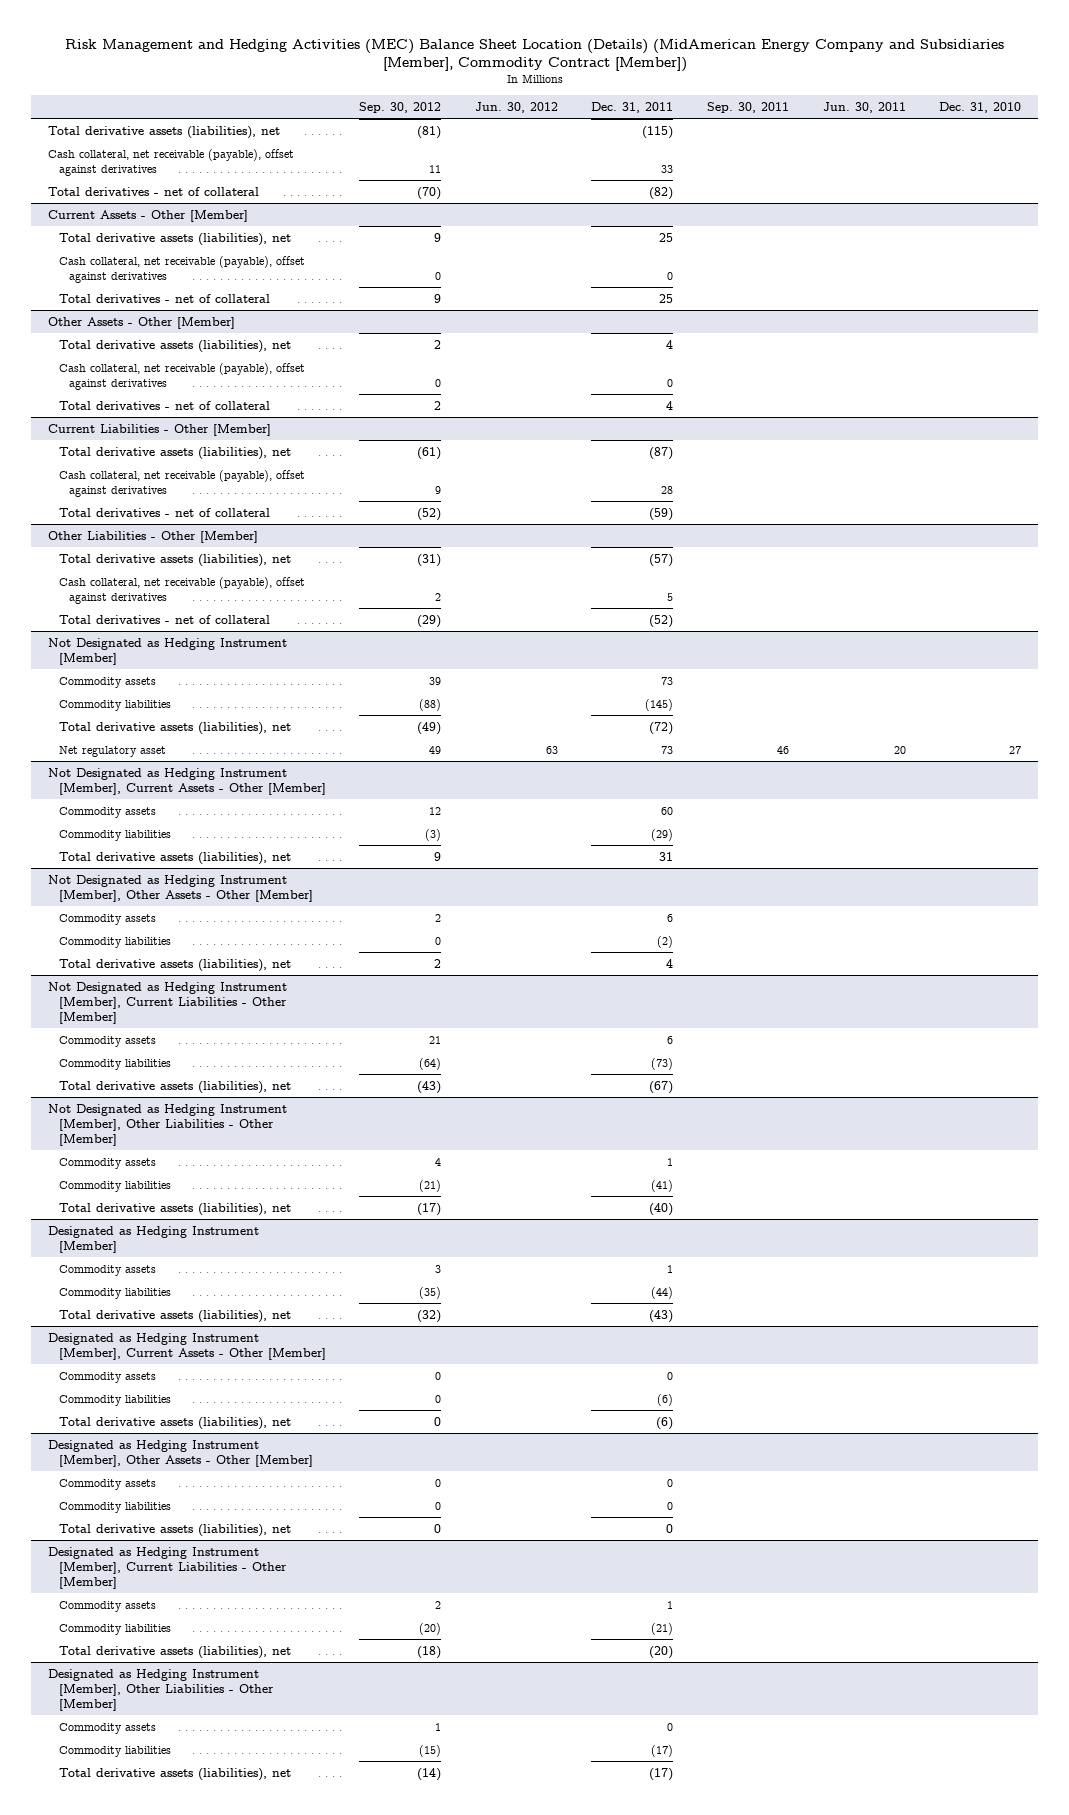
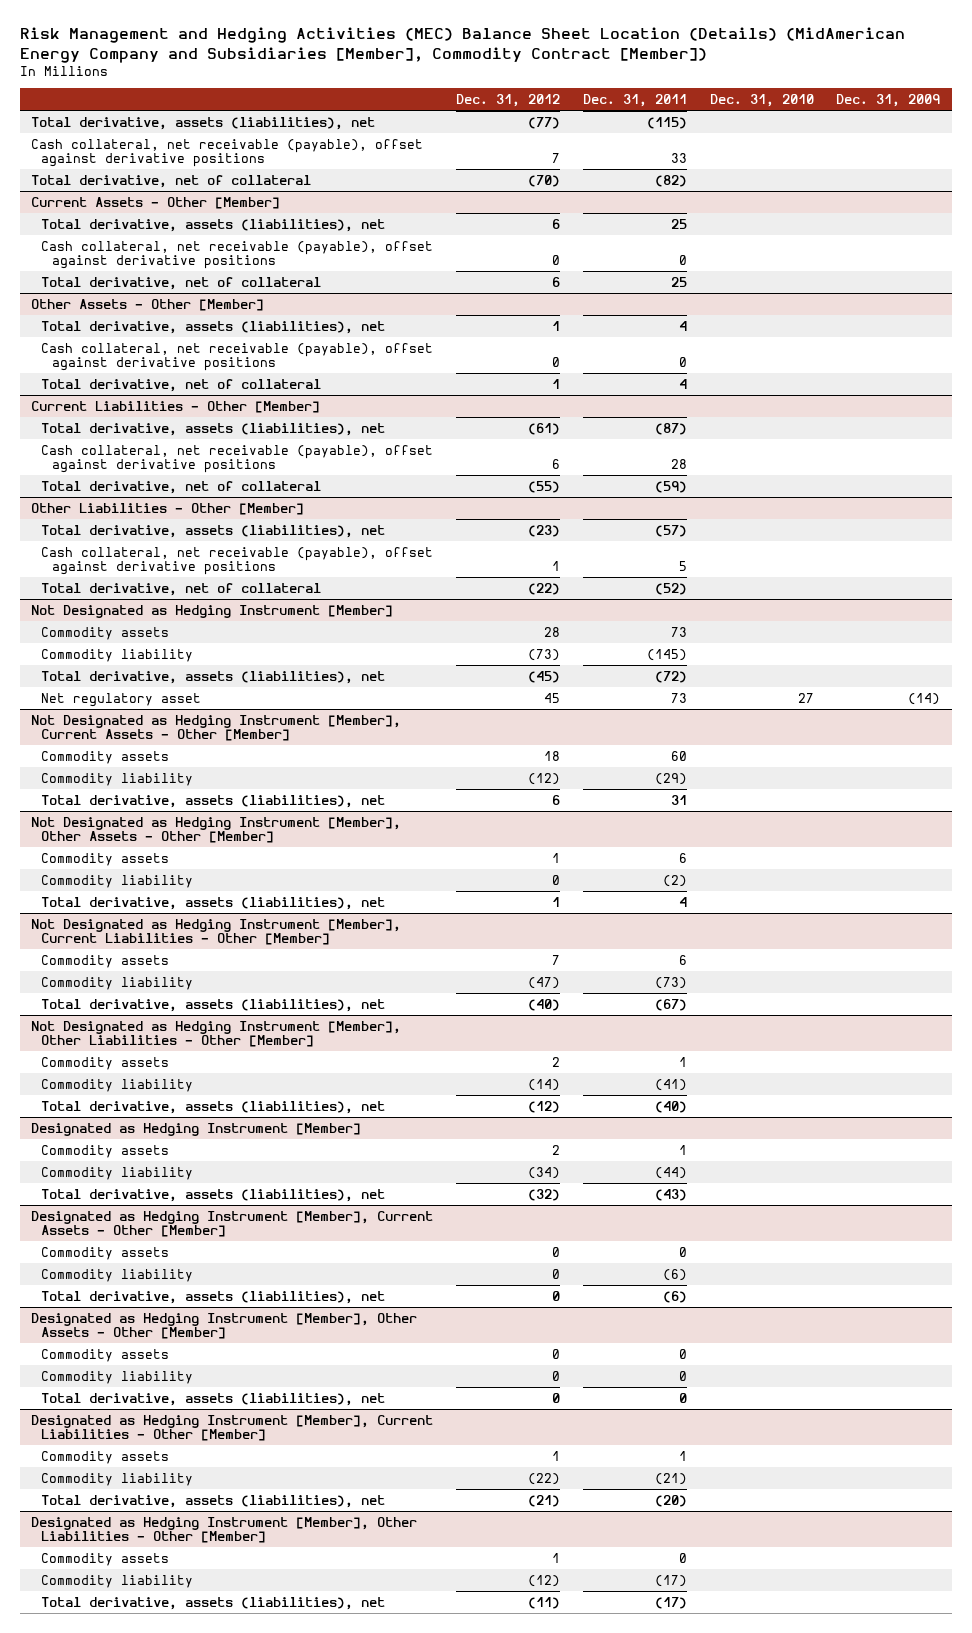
[359,101,442,113] Sep. 30, 2012 -> none
[474,101,558,113] Jun. 30, 2012 -> none
[707,101,790,113] Sep. 30, 2011 -> none
[822,101,906,113] Jun. 30, 2011 -> none
none -> [456,94,561,108] Dec. 31, 2012
none -> [836,94,941,108] Dec. 31, 2009
[47,125,280,139] Total derivative assets (liabilities), net -> [31,116,376,130] Total derivative, assets (liabilities), net
[47,148,294,176] Cash collateral, net receivable (payable), offset against derivatives -> [31,138,424,168] Cash collateral, net receivable (payable), offset against derivative positions
[47,186,259,196] Total derivatives - net of collateral -> [31,174,312,188] Total derivative, net of collateral
[58,232,291,246] Total derivative assets (liabilities), net -> [41,218,386,232] Total derivative, assets (liabilities), net
[58,255,305,283] Cash collateral, net receivable (payable), offset against derivatives -> [41,240,434,270] Cash collateral, net receivable (payable), offset against derivative positions
[58,293,270,303] Total derivatives - net of collateral -> [41,276,322,290] Total derivative, net of collateral
[58,339,291,353] Total derivative assets (liabilities), net -> [41,320,386,334] Total derivative, assets (liabilities), net
[58,362,305,390] Cash collateral, net receivable (payable), offset against derivatives -> [41,342,434,372] Cash collateral, net receivable (payable), offset against derivative positions
[58,400,270,410] Total derivatives - net of collateral -> [41,378,322,392] Total derivative, net of collateral
[58,446,291,460] Total derivative assets (liabilities), net -> [41,422,386,436] Total derivative, assets (liabilities), net
[58,469,305,497] Cash collateral, net receivable (payable), offset against derivatives -> [41,444,434,474] Cash collateral, net receivable (payable), offset against derivative positions
[58,507,270,517] Total derivatives - net of collateral -> [41,480,322,494] Total derivative, net of collateral
[58,553,291,567] Total derivative assets (liabilities), net -> [41,524,386,538] Total derivative, assets (liabilities), net
[58,576,305,604] Cash collateral, net receivable (payable), offset against derivatives -> [41,546,434,576] Cash collateral, net receivable (payable), offset against derivative positions
[58,614,270,624] Total derivatives - net of collateral -> [41,582,322,596] Total derivative, net of collateral
[58,699,171,711] Commodity liabilities -> [41,648,194,662] Commodity liability
[58,721,291,735] Total derivative assets (liabilities), net -> [41,670,386,684] Total derivative, assets (liabilities), net
[58,829,171,841] Commodity liabilities -> [41,772,194,786] Commodity liability
[58,851,291,865] Total derivative assets (liabilities), net -> [41,794,386,808] Total derivative, assets (liabilities), net
[58,936,171,948] Commodity liabilities -> [41,874,194,888] Commodity liability
[58,958,291,972] Total derivative assets (liabilities), net -> [41,896,386,910] Total derivative, assets (liabilities), net
[58,1058,171,1070] Commodity liabilities -> [41,976,194,990] Commodity liability
[58,1080,291,1094] Total derivative assets (liabilities), net -> [41,998,386,1012] Total derivative, assets (liabilities), net
[58,1180,171,1192] Commodity liabilities -> [41,1078,194,1092] Commodity liability
[58,1202,291,1216] Total derivative assets (liabilities), net -> [41,1100,386,1114] Total derivative, assets (liabilities), net
[58,1287,171,1299] Commodity liabilities -> [41,1166,194,1180] Commodity liability
[58,1309,291,1323] Total derivative assets (liabilities), net -> [41,1188,386,1202] Total derivative, assets (liabilities), net
[58,1394,171,1406] Commodity liabilities -> [41,1268,194,1282] Commodity liability
[58,1416,291,1430] Total derivative assets (liabilities), net -> [41,1290,386,1304] Total derivative, assets (liabilities), net
[58,1501,171,1513] Commodity liabilities -> [41,1370,194,1384] Commodity liability
[58,1523,291,1537] Total derivative assets (liabilities), net -> [41,1392,386,1406] Total derivative, assets (liabilities), net
[58,1623,171,1635] Commodity liabilities -> [41,1472,194,1486] Commodity liability
[58,1645,291,1659] Total derivative assets (liabilities), net -> [41,1494,386,1508] Total derivative, assets (liabilities), net
[58,1745,171,1757] Commodity liabilities -> [41,1574,194,1588] Commodity liability
[58,1767,291,1781] Total derivative assets (liabilities), net -> [41,1596,386,1610] Total derivative, assets (liabilities), net

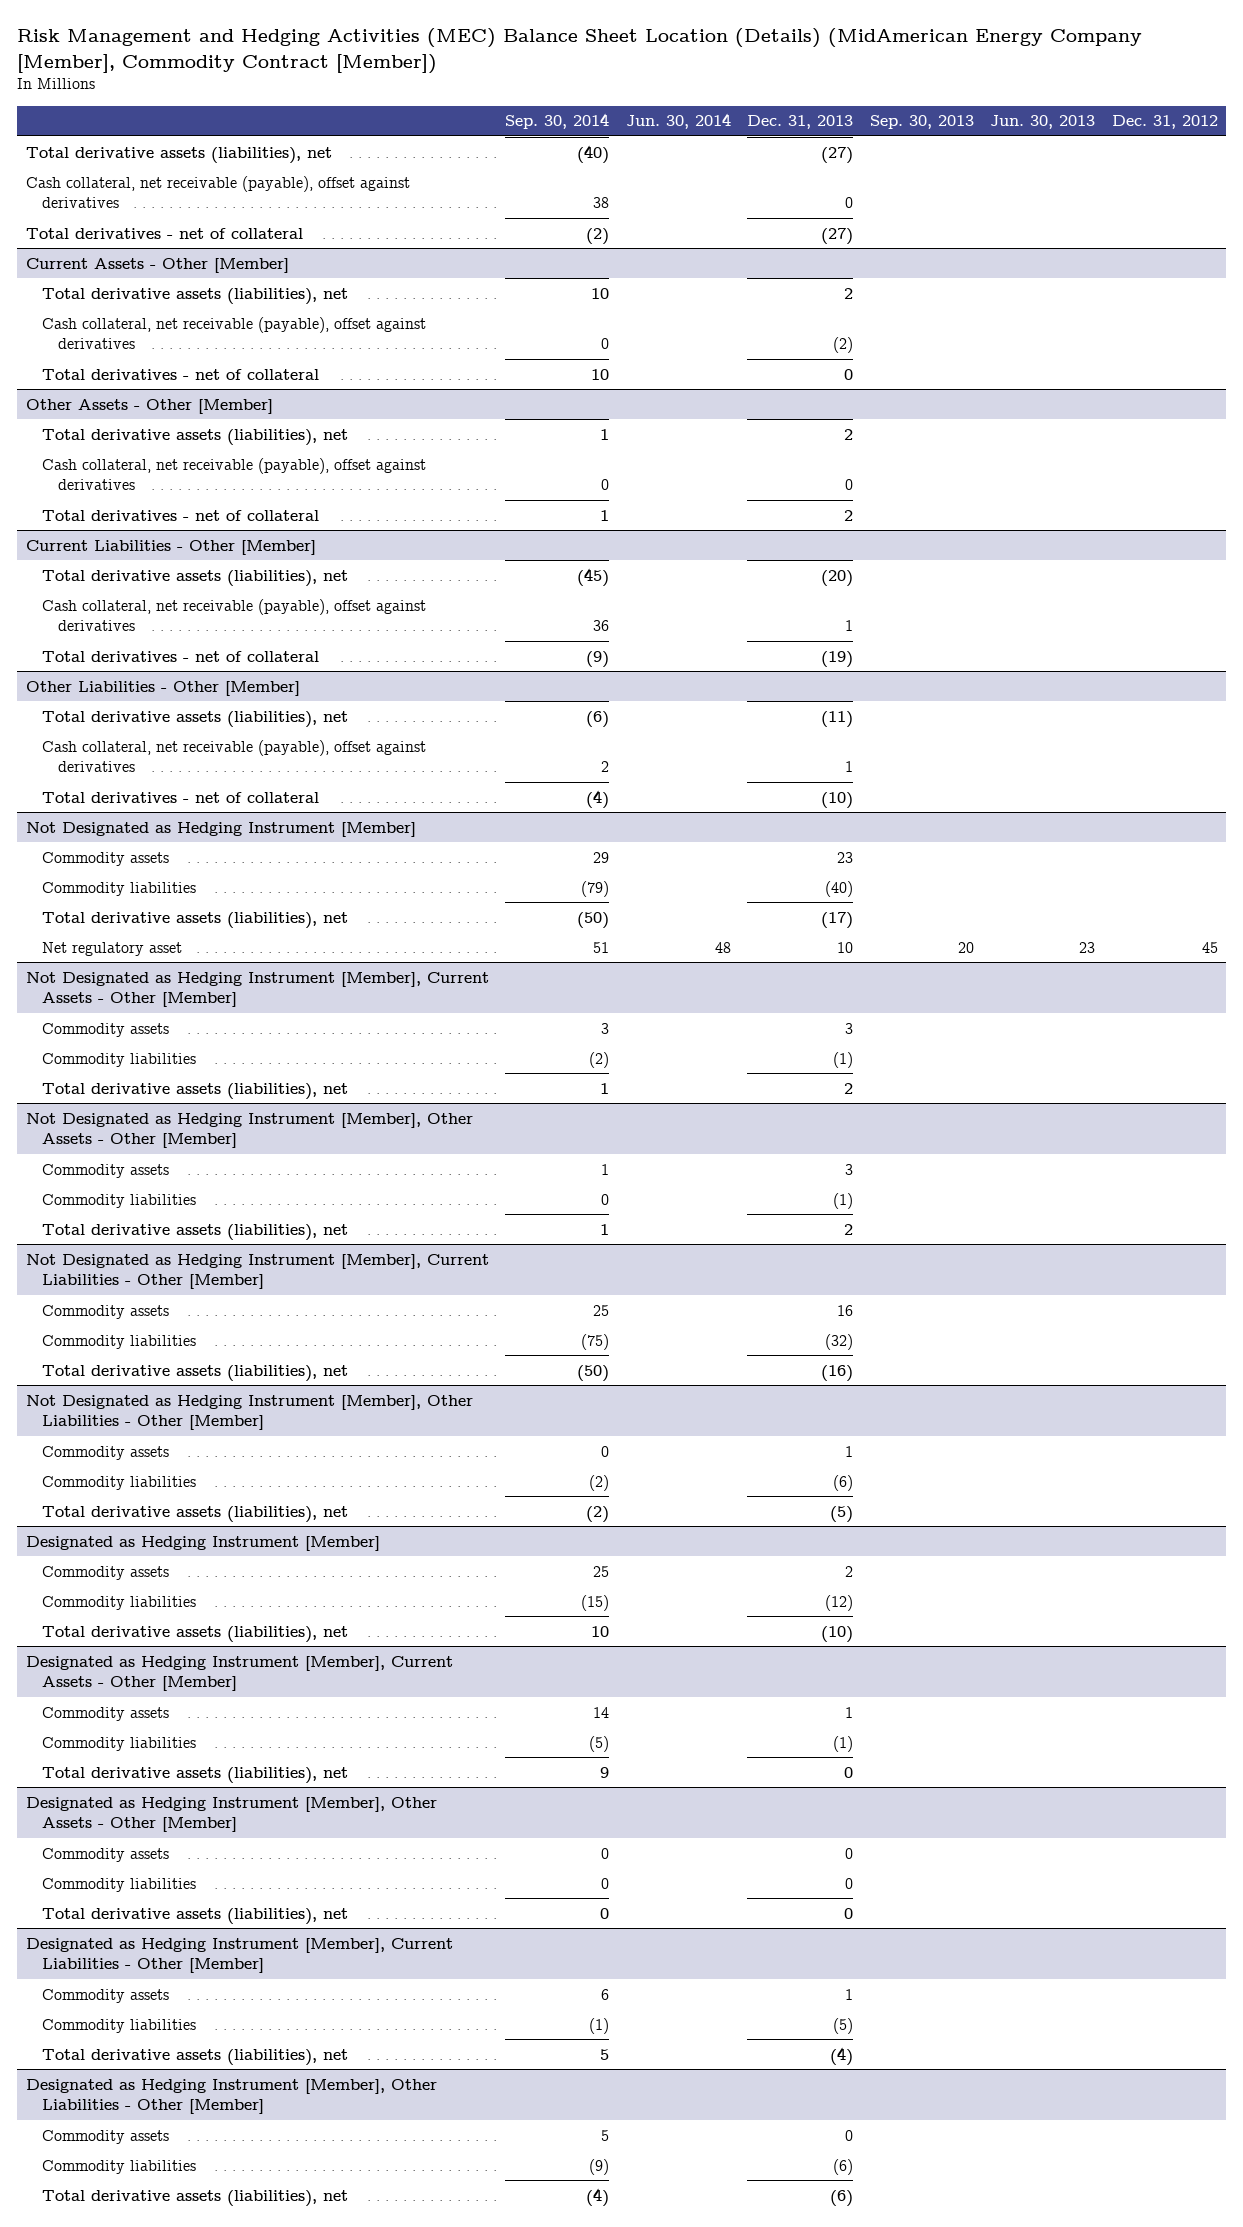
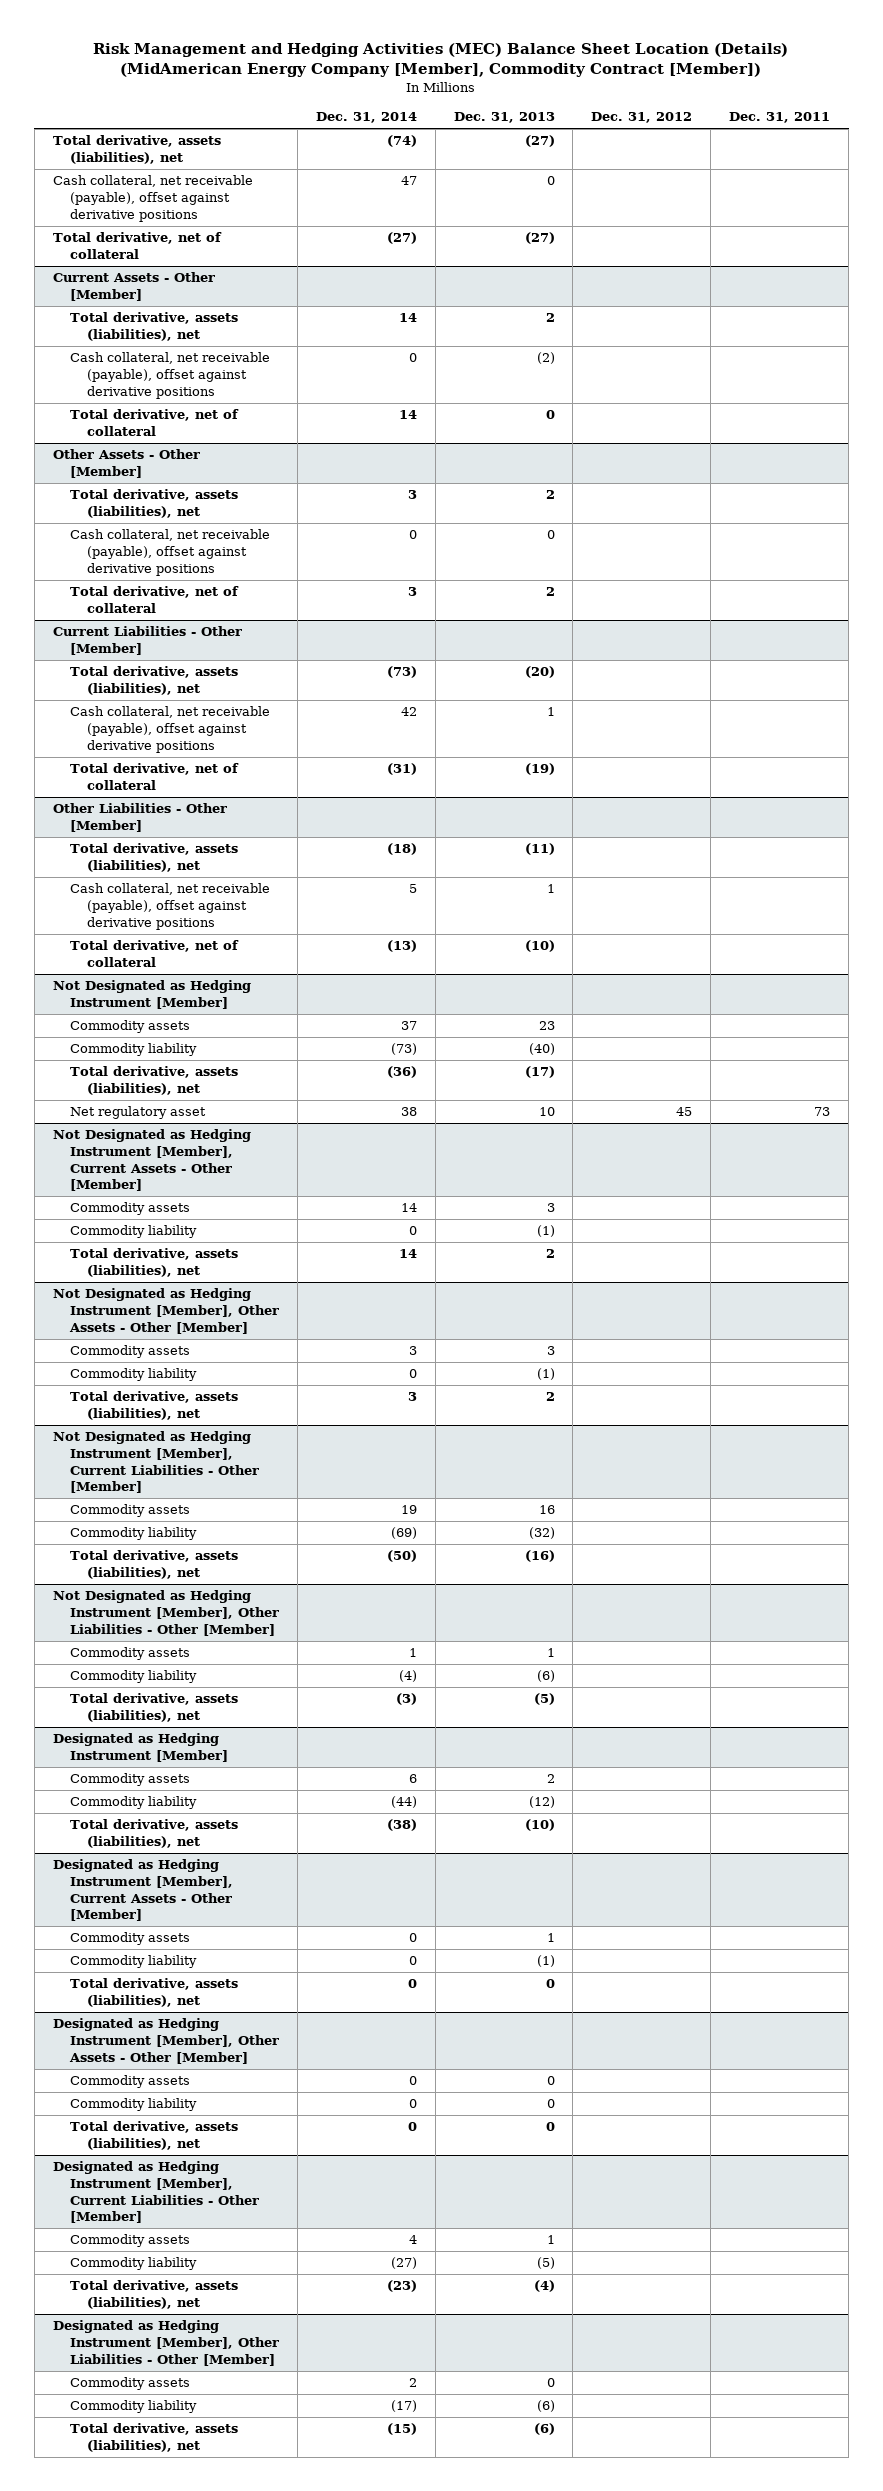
[505,113,610,130] Sep. 30, 2014 -> none
[625,113,731,130] Jun. 30, 2014 -> none
[869,115,974,130] Sep. 30, 2013 -> none
[990,115,1096,130] Jun. 30, 2013 -> none
none -> [315,112,417,124] Dec. 31, 2014
none -> [729,112,831,124] Dec. 31, 2011
[25,146,332,164] Total derivative assets (liabilities), net -> [52,135,221,165] Total derivative, assets (liabilities), net
[25,175,410,209] Cash collateral, net receivable (payable), offset against derivatives -> [52,175,253,222] Cash collateral, net receivable (payable), offset against derivative positions
[25,227,303,239] Total derivatives - net of collateral -> [52,232,222,260] Total derivative, net of collateral
[41,287,348,305] Total derivative assets (liabilities), net -> [69,312,238,342] Total derivative, assets (liabilities), net
[41,316,426,350] Cash collateral, net receivable (payable), offset against derivatives -> [69,352,270,399] Cash collateral, net receivable (payable), offset against derivative positions
[41,368,319,380] Total derivatives - net of collateral -> [69,409,239,437] Total derivative, net of collateral
[41,428,348,446] Total derivative assets (liabilities), net -> [69,489,238,519] Total derivative, assets (liabilities), net
[41,457,426,491] Cash collateral, net receivable (payable), offset against derivatives -> [69,529,270,576] Cash collateral, net receivable (payable), offset against derivative positions
[41,509,319,521] Total derivatives - net of collateral -> [69,586,239,614] Total derivative, net of collateral
[41,569,348,587] Total derivative assets (liabilities), net -> [69,666,238,696] Total derivative, assets (liabilities), net
[41,598,426,632] Cash collateral, net receivable (payable), offset against derivatives -> [69,706,270,753] Cash collateral, net receivable (payable), offset against derivative positions
[41,650,319,662] Total derivatives - net of collateral -> [69,763,239,791] Total derivative, net of collateral
[41,710,348,728] Total derivative assets (liabilities), net -> [69,843,238,873] Total derivative, assets (liabilities), net
[41,739,426,773] Cash collateral, net receivable (payable), offset against derivatives -> [69,883,270,930] Cash collateral, net receivable (payable), offset against derivative positions
[41,791,319,803] Total derivatives - net of collateral -> [69,940,239,968] Total derivative, net of collateral
[41,881,196,896] Commodity liabilities -> none
none -> [69,1043,197,1057] Commodity liability
[41,911,348,929] Total derivative assets (liabilities), net -> [69,1066,238,1096] Total derivative, assets (liabilities), net
[41,1052,196,1067] Commodity liabilities -> none
none -> [69,1225,197,1239] Commodity liability
[41,1082,348,1100] Total derivative assets (liabilities), net -> [69,1248,238,1278] Total derivative, assets (liabilities), net
[41,1193,196,1208] Commodity liabilities -> none
none -> [69,1368,197,1382] Commodity liability
[41,1223,348,1241] Total derivative assets (liabilities), net -> [69,1391,238,1421] Total derivative, assets (liabilities), net
[41,1334,196,1349] Commodity liabilities -> none
none -> [69,1527,197,1541] Commodity liability
[41,1364,348,1382] Total derivative assets (liabilities), net -> [69,1550,238,1580] Total derivative, assets (liabilities), net
[41,1475,196,1490] Commodity liabilities -> none
none -> [69,1670,197,1684] Commodity liability
[41,1505,348,1523] Total derivative assets (liabilities), net -> [69,1693,238,1723] Total derivative, assets (liabilities), net
[41,1595,196,1610] Commodity liabilities -> none
none -> [69,1796,197,1810] Commodity liability
[41,1625,348,1643] Total derivative assets (liabilities), net -> [69,1819,238,1849] Total derivative, assets (liabilities), net
[41,1736,196,1751] Commodity liabilities -> none
none -> [69,1955,197,1969] Commodity liability
[41,1766,348,1784] Total derivative assets (liabilities), net -> [69,1978,238,2008] Total derivative, assets (liabilities), net
[41,1877,196,1892] Commodity liabilities -> none
none -> [69,2098,197,2112] Commodity liability
[41,1907,348,1925] Total derivative assets (liabilities), net -> [69,2121,238,2151] Total derivative, assets (liabilities), net
[41,2018,196,2033] Commodity liabilities -> none
none -> [69,2257,197,2271] Commodity liability
[41,2048,348,2066] Total derivative assets (liabilities), net -> [69,2280,238,2310] Total derivative, assets (liabilities), net
[41,2159,196,2174] Commodity liabilities -> none
none -> [69,2400,197,2414] Commodity liability
[41,2189,348,2207] Total derivative assets (liabilities), net -> [69,2423,238,2453] Total derivative, assets (liabilities), net

